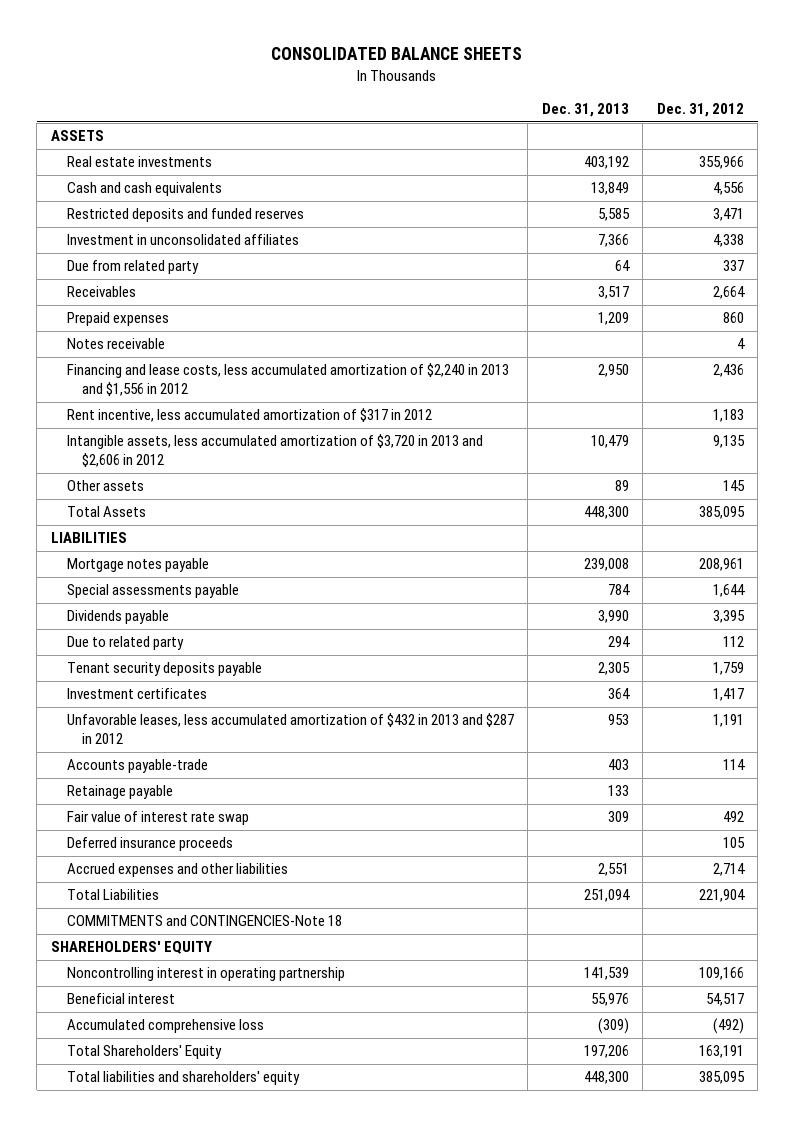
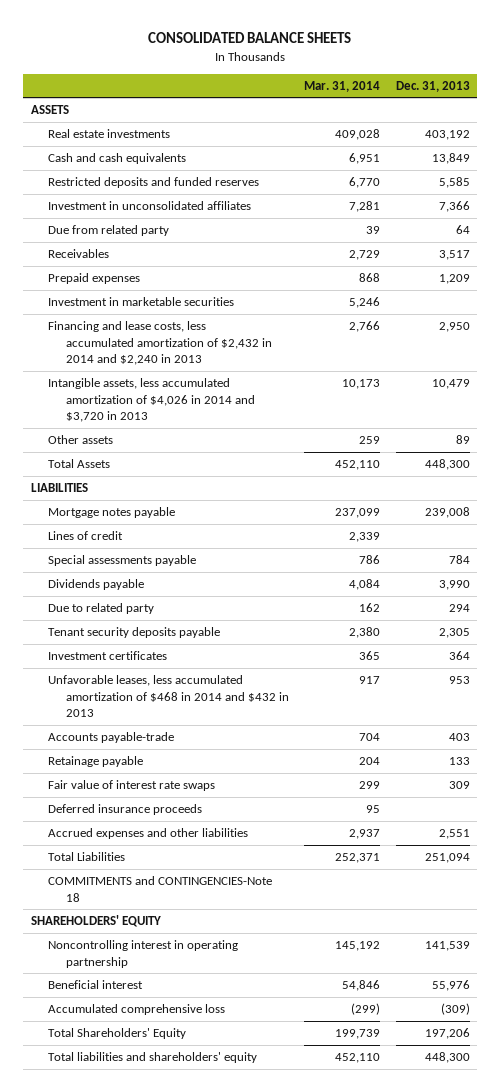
[656,103,744,118] Dec. 31, 2012 -> none
none -> [304,80,381,92] Mar. 31, 2014
[66,338,165,350] Notes receivable -> none
[66,408,432,423] Rent incentive, less accumulated amortization of $317 in 2012 -> none
none -> [48,297,235,307] Investment in marketable securities
[66,363,509,397] Financing and lease costs, less accumulated amortization of $2,240 in 2013 and $1,556 in 2012 -> [48,321,272,366] Financing and lease costs, less accumulated amortization of $2,432 in 2014 and $2,240 in 2013
[66,434,483,468] Intangible assets, less accumulated amortization of $3,720 in 2013 and $2,606 in 2012 -> [48,378,255,423] Intangible assets, less accumulated amortization of $4,026 in 2014 and $3,720 in 2013
none -> [48,531,124,541] Lines of credit
[66,713,514,745] Unfavorable leases, less accumulated amortization of $432 in 2013 and $287 in 2012 -> [48,675,289,718] Unfavorable leases, less accumulated amortization of $468 in 2014 and $432 in 2013
[66,811,249,826] Fair value of interest rate swap -> [48,780,216,792] Fair value of interest rate swaps

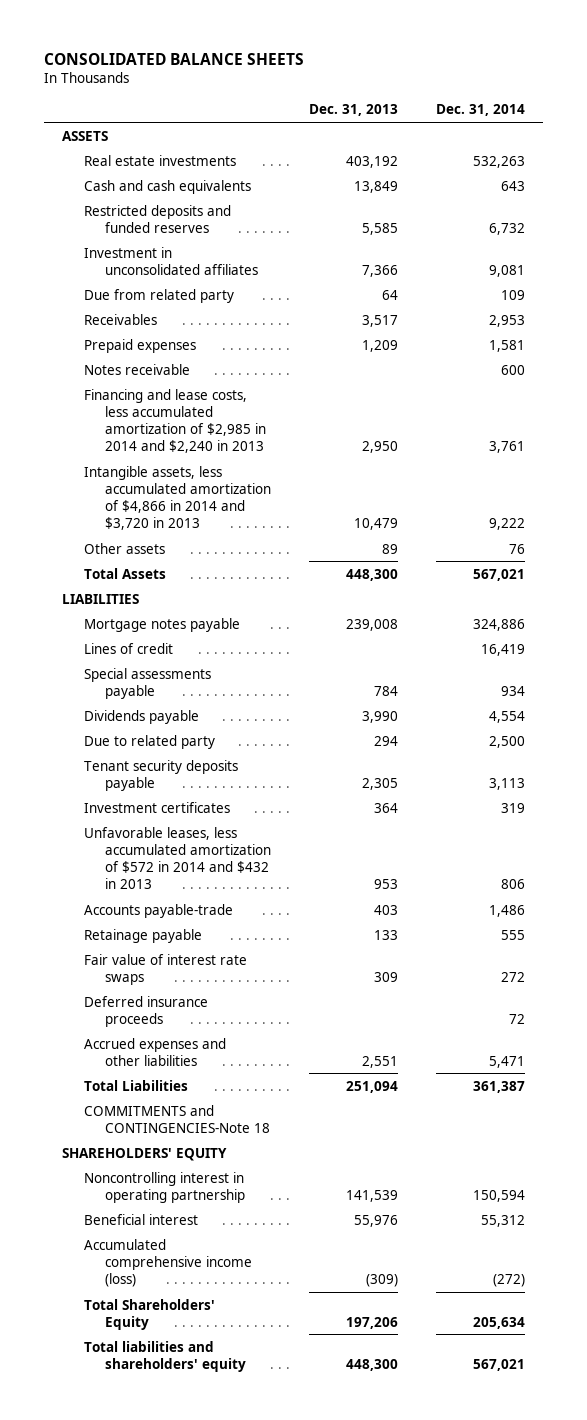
[304,80,381,92] Mar. 31, 2014 -> none
none -> [435,104,525,117] Dec. 31, 2014
[48,297,235,307] Investment in marketable securities -> none
none -> [83,363,190,375] Notes receivable
[48,321,272,366] Financing and lease costs, less accumulated amortization of $2,432 in 2014 and $2,240 in 2013 -> [83,388,267,454] Financing and lease costs, less accumulated amortization of $2,985 in 2014 and $2,240 in 2013
[48,378,255,423] Intangible assets, less accumulated amortization of $4,026 in 2014 and $3,720 in 2013 -> [83,465,272,531] Intangible assets, less accumulated amortization of $4,866 in 2014 and $3,720 in 2013
[48,675,289,718] Unfavorable leases, less accumulated amortization of $468 in 2014 and $432 in 2013 -> [83,826,272,890] Unfavorable leases, less accumulated amortization of $572 in 2014 and $432 in 2013
[48,1004,226,1016] Accumulated comprehensive loss -> [83,1238,253,1288] Accumulated comprehensive income (loss)

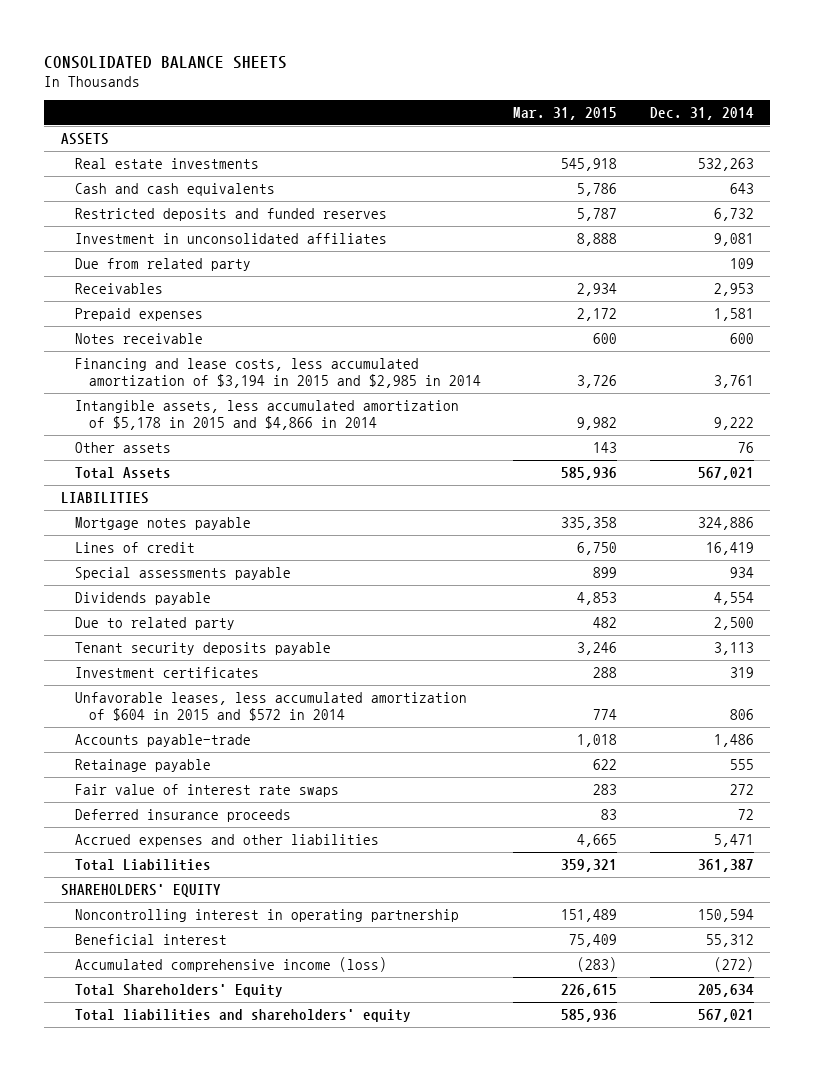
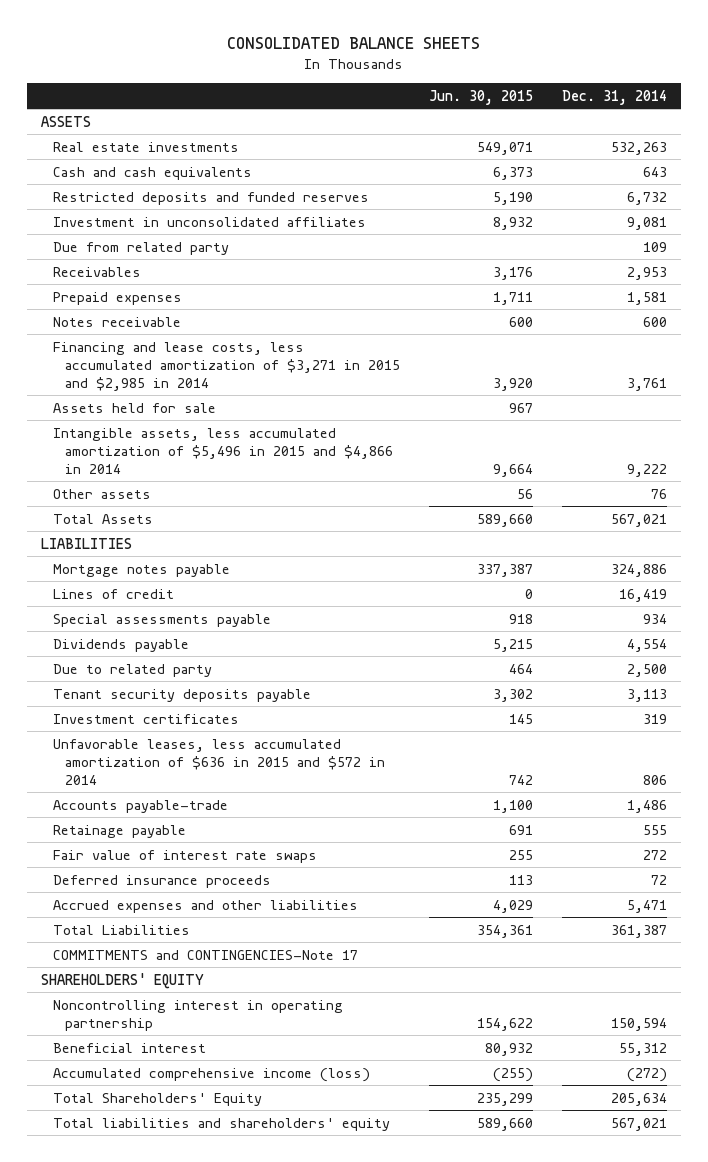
[513,107,618,121] Mar. 31, 2015 -> none
none -> [428,89,533,105] Jun. 30, 2015
[74,357,481,388] Financing and lease costs, less accumulated amortization of $3,194 in 2015 and $2,985 in 2014 -> [53,341,400,391] Financing and lease costs, less accumulated amortization of $3,271 in 2015 and $2,985 in 2014
none -> [53,402,217,413] Assets held for sale
[74,399,459,430] Intangible assets, less accumulated amortization of $5,178 in 2015 and $4,866 in 2014 -> [53,427,393,474] Intangible assets, less accumulated amortization of $5,496 in 2015 and $4,866 in 2014
[74,691,467,721] Unfavorable leases, less accumulated amortization of $604 in 2015 and $572 in 2014 -> [53,738,385,785] Unfavorable leases, less accumulated amortization of $636 in 2015 and $572 in 2014
none -> [53,949,359,960] COMMITMENTS and CONTINGENCIES-Note 17

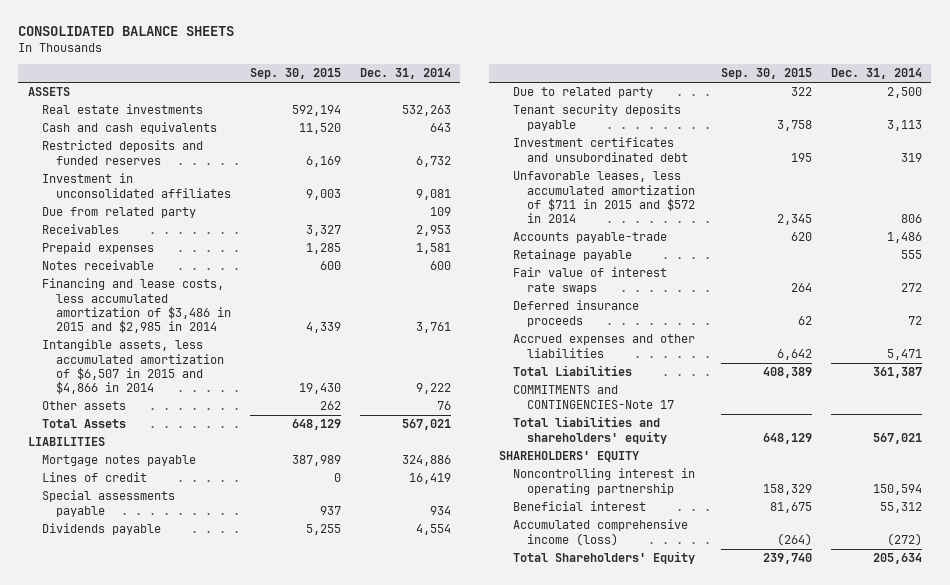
[428,89,533,105] Jun. 30, 2015 -> none
none -> [249,67,341,79] Sep. 30, 2015
[53,402,217,413] Assets held for sale -> none
[53,341,400,391] Financing and lease costs, less accumulated amortization of $3,271 in 2015 and $2,985 in 2014 -> [41,278,231,334] Financing and lease costs, less accumulated amortization of $3,486 in 2015 and $2,985 in 2014
[53,427,393,474] Intangible assets, less accumulated amortization of $5,496 in 2015 and $4,866 in 2014 -> [41,339,224,395] Intangible assets, less accumulated amortization of $6,507 in 2015 and $4,866 in 2014
[53,713,240,724] Investment certificates -> [512,137,688,162] Investment certificates and unsubordinated debt
[53,738,385,785] Unfavorable leases, less accumulated amortization of $636 in 2015 and $572 in 2014 -> [512,171,695,224] Unfavorable leases, less accumulated amortization of $711 in 2015 and $572 in 2014
[53,1117,391,1131] Total liabilities and shareholders' equity -> [512,416,667,444] Total liabilities and shareholders' equity

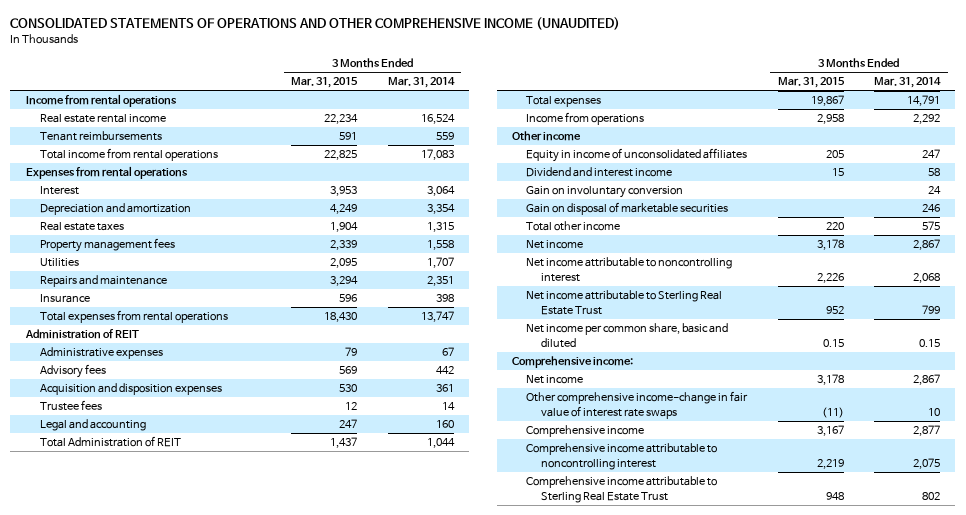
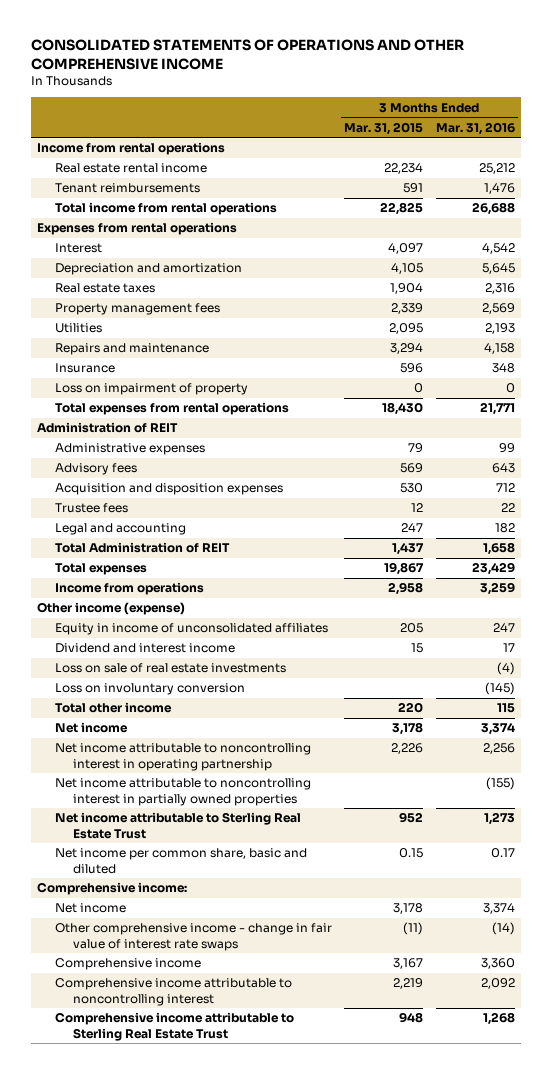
[10,16,621,30] CONSOLIDATED STATEMENTS OF OPERATIONS AND OTHER COMPREHENSIVE INCOME (UNAUDITED) -> [31,38,465,70] CONSOLIDATED STATEMENTS OF OPERATIONS AND OTHER COMPREHENSIVE INCOME
[387,77,455,89] Mar. 31, 2014 -> none
none -> [435,121,515,135] Mar. 31, 2016
[330,186,358,197] 3,953 -> [388,243,424,255] 4,097
[330,204,358,215] 4,249 -> [391,263,424,275] 4,105
none -> [54,383,248,396] Loss on impairment of property
[512,131,582,142] Other income -> [37,602,186,616] Other income (expense)
[526,202,729,216] Gain on disposal of marketable securities -> none
none -> [54,663,286,674] Loss on sale of real estate investments
[526,186,684,199] Gain on involuntary conversion -> [54,683,245,696] Loss on involuntary conversion
[526,257,733,282] Net income attributable to noncontrolling interest -> [54,743,311,771] Net income attributable to noncontrolling interest in operating partnership
none -> [54,778,311,806] Net income attributable to noncontrolling interest in partially owned properties
[526,391,749,419] Other comprehensive income-change in fair value of interest rate swaps -> [54,923,332,951] Other comprehensive income - change in fair value of interest rate swaps

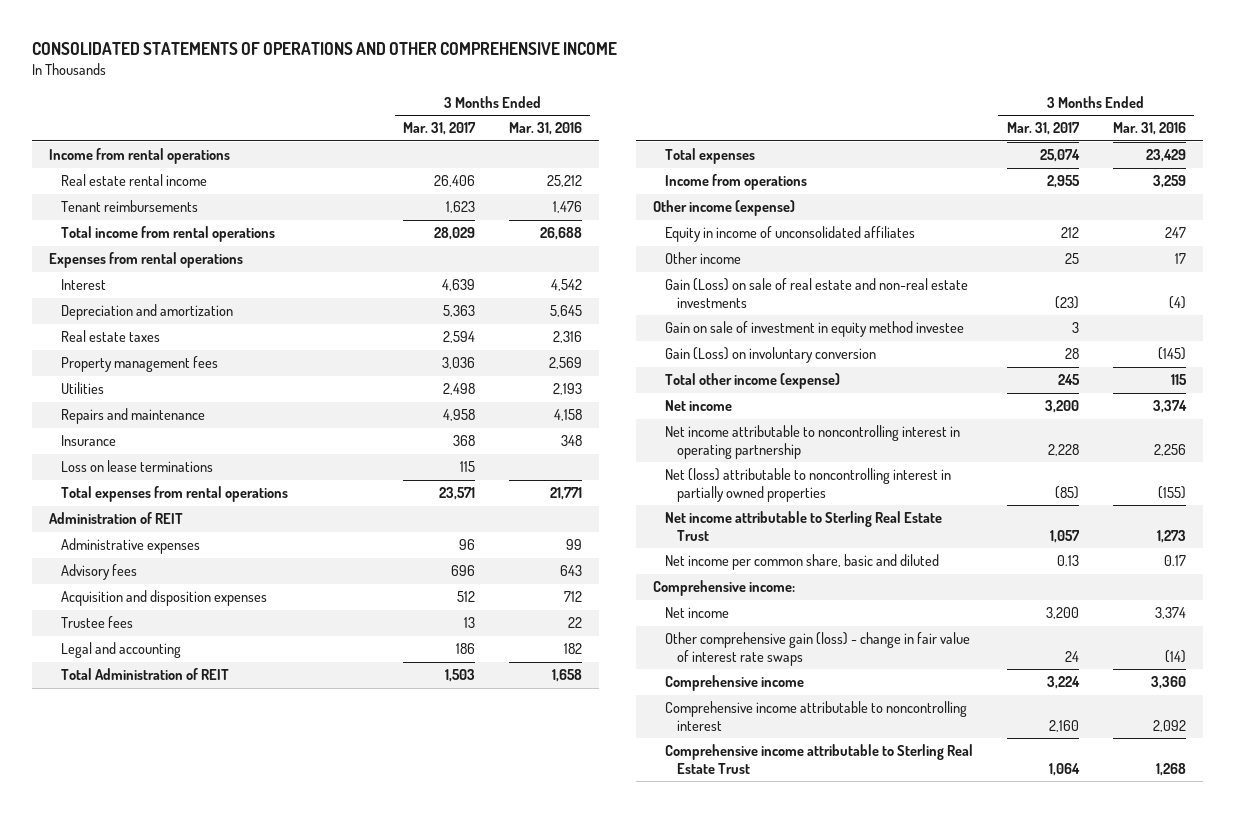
[344,121,424,135] Mar. 31, 2015 -> none
none -> [403,122,477,136] Mar. 31, 2017
[54,383,248,396] Loss on impairment of property -> none
none -> [61,460,214,473] Loss on lease terminations
[54,643,235,654] Dividend and interest income -> none
none -> [664,252,741,265] Other income
[54,663,286,674] Loss on sale of real estate investments -> [664,278,968,308] Gain (Loss) on sale of real estate and non-real estate investments
none -> [664,321,964,338] Gain on sale of investment in equity method investee
[54,683,245,696] Loss on involuntary conversion -> [664,347,876,364] Gain (Loss) on involuntary conversion
[54,702,172,714] Total other income -> [664,373,840,390] Total other income (expense)
[54,778,311,806] Net income attributable to noncontrolling interest in partially owned properties -> [664,468,951,502] Net (loss) attributable to noncontrolling interest in partially owned properties
[54,923,332,951] Other comprehensive income - change in fair value of interest rate swaps -> [664,632,970,666] Other comprehensive gain (loss) - change in fair value of interest rate swaps

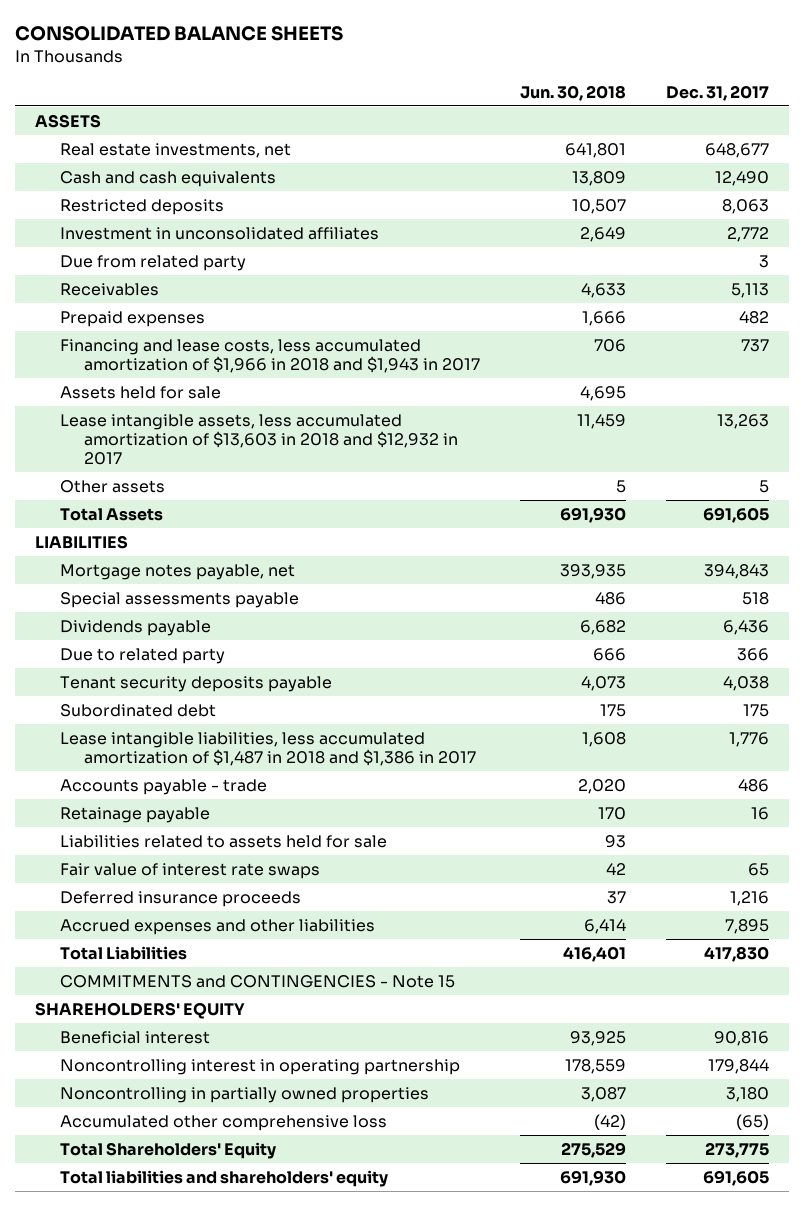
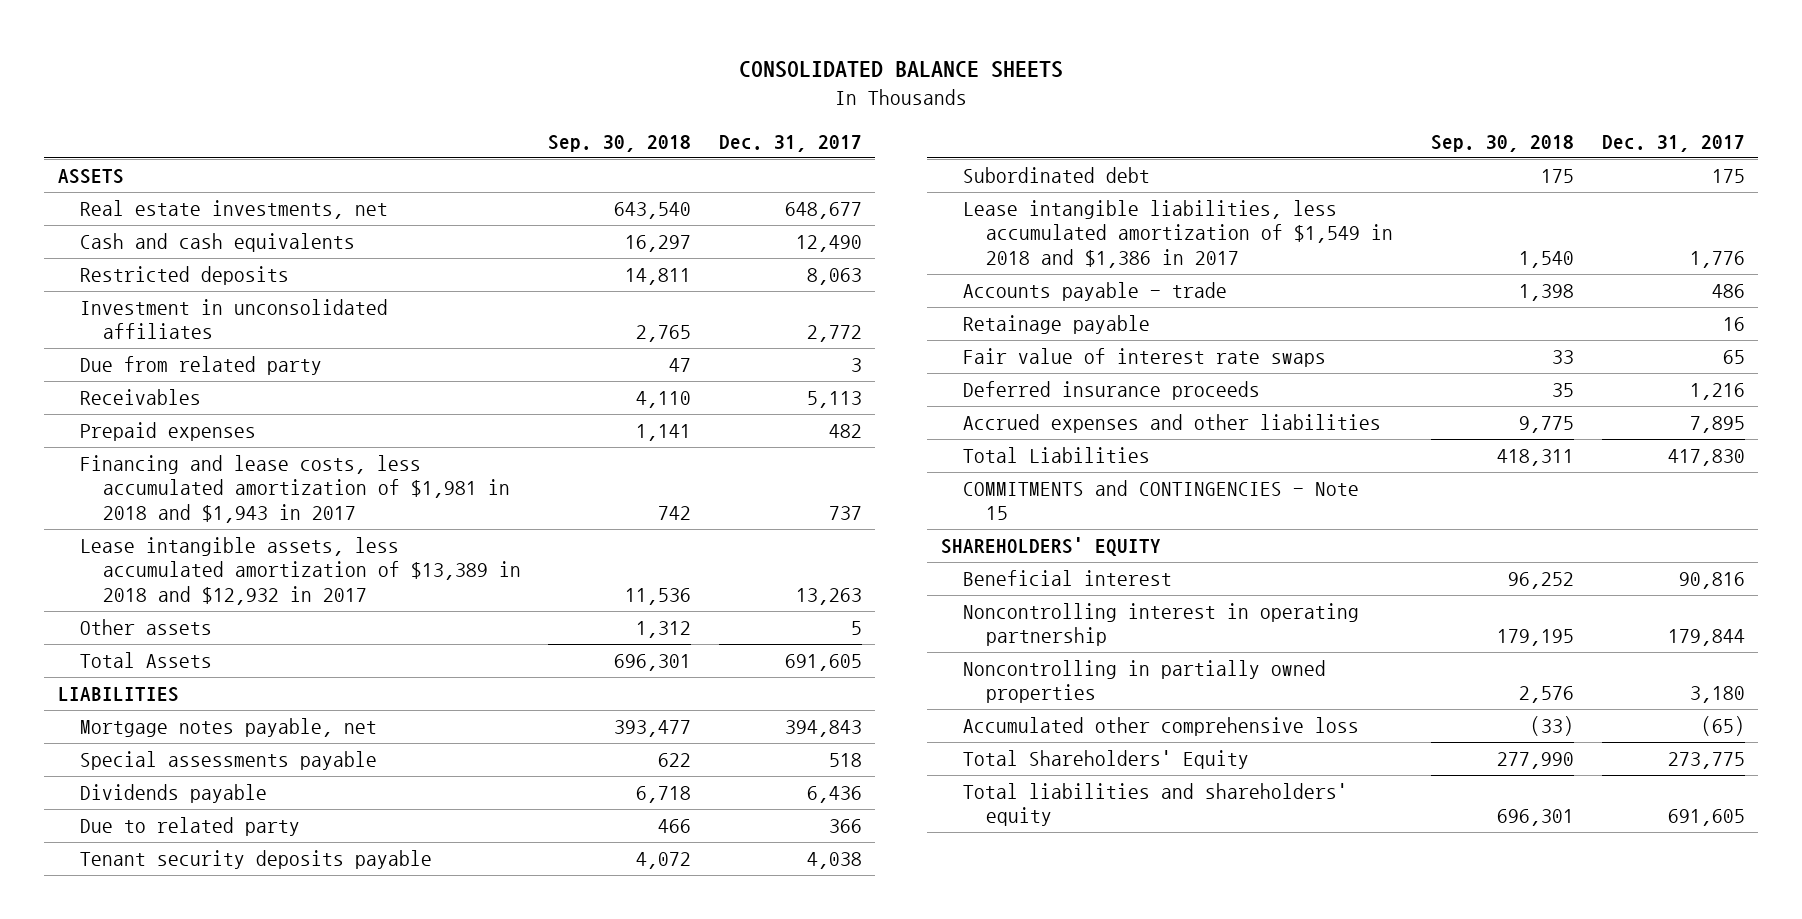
[519,84,626,101] Jun. 30, 2018 -> none
none -> [548,134,692,152] Sep. 30, 2018
[59,385,221,399] Assets held for sale -> none
[59,338,481,373] Financing and lease costs, less accumulated amortization of $1,966 in 2018 and $1,943 in 2017 -> [80,454,510,523] Financing and lease costs, less accumulated amortization of $1,981 in 2018 and $1,943 in 2017
[59,413,459,465] Lease intangible assets, less accumulated amortization of $13,603 in 2018 and $12,932 in 2017 -> [80,536,521,605] Lease intangible assets, less accumulated amortization of $13,389 in 2018 and $12,932 in 2017
[59,731,477,766] Lease intangible liabilities, less accumulated amortization of $1,487 in 2018 and $1,386 in 2017 -> [963,199,1393,268] Lease intangible liabilities, less accumulated amortization of $1,549 in 2018 and $1,386 in 2017
[59,834,387,848] Liabilities related to assets held for sale -> none

